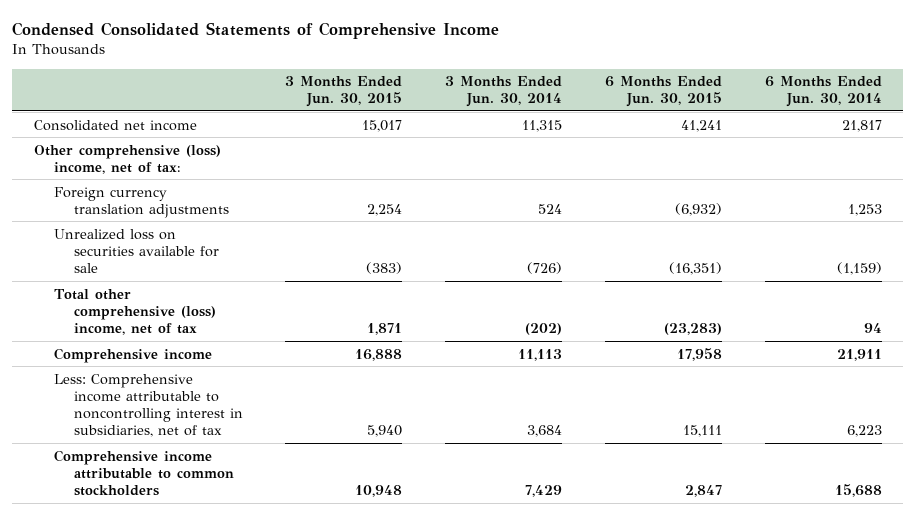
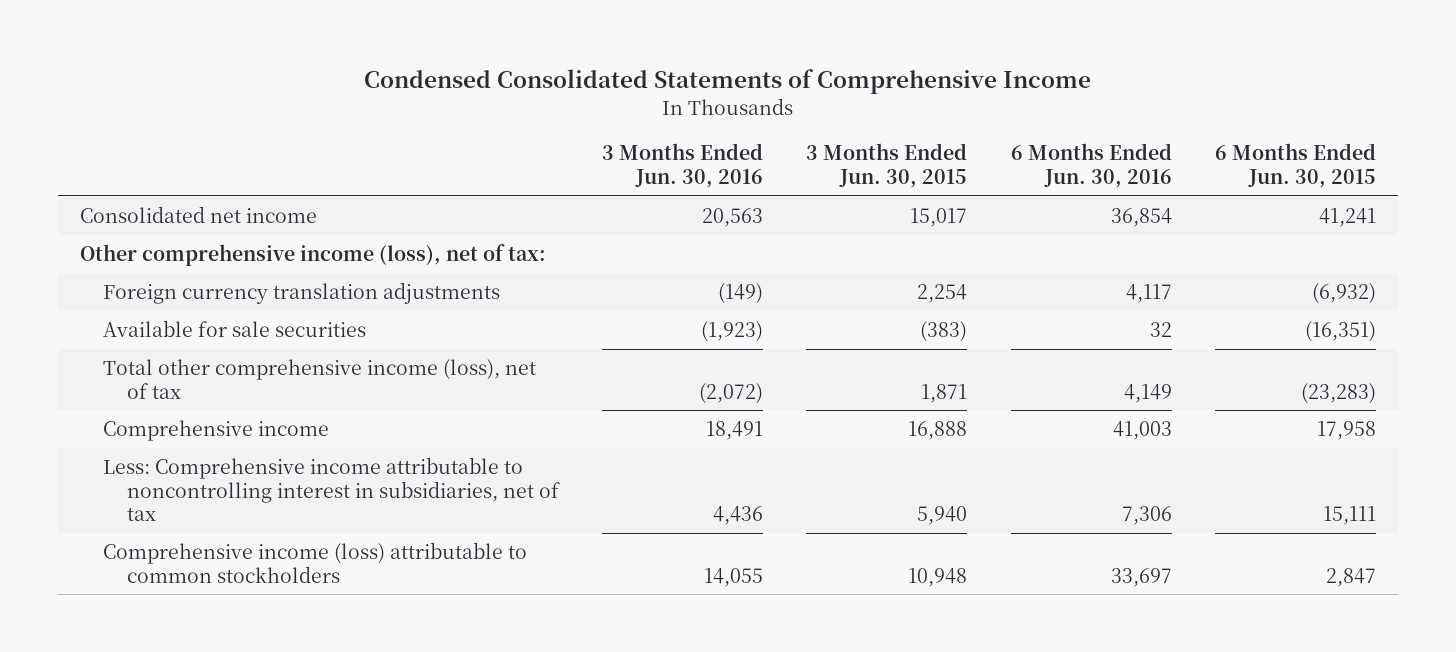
[445,76,563,108] 3 Months Ended Jun. 30, 2014 -> none
[764,76,882,108] 6 Months Ended Jun. 30, 2014 -> none
none -> [602,143,764,188] 3 Months Ended Jun. 30, 2016
none -> [1010,143,1172,188] 6 Months Ended Jun. 30, 2016
[33,144,221,174] Other comprehensive (loss) income, net of tax: -> [79,243,546,266] Other comprehensive income (loss), net of tax:
[53,228,219,273] Unrealized loss on securities available for sale -> [103,319,367,337] Available for sale securities
[53,288,216,335] Total other comprehensive (loss) income, net of tax -> [103,358,537,399] Total other comprehensive income (loss), net of tax
[53,449,234,496] Comprehensive income attributable to common stockholders -> [103,541,528,583] Comprehensive income (loss) attributable to common stockholders

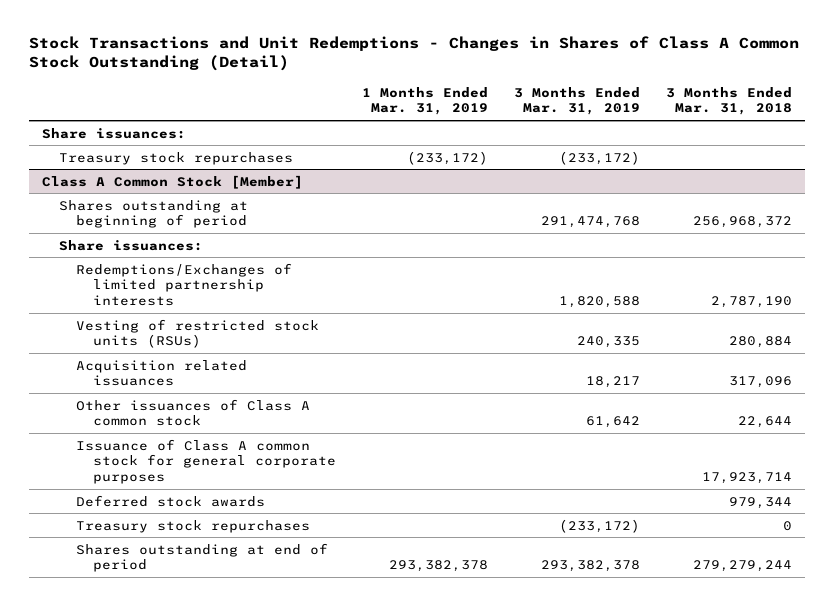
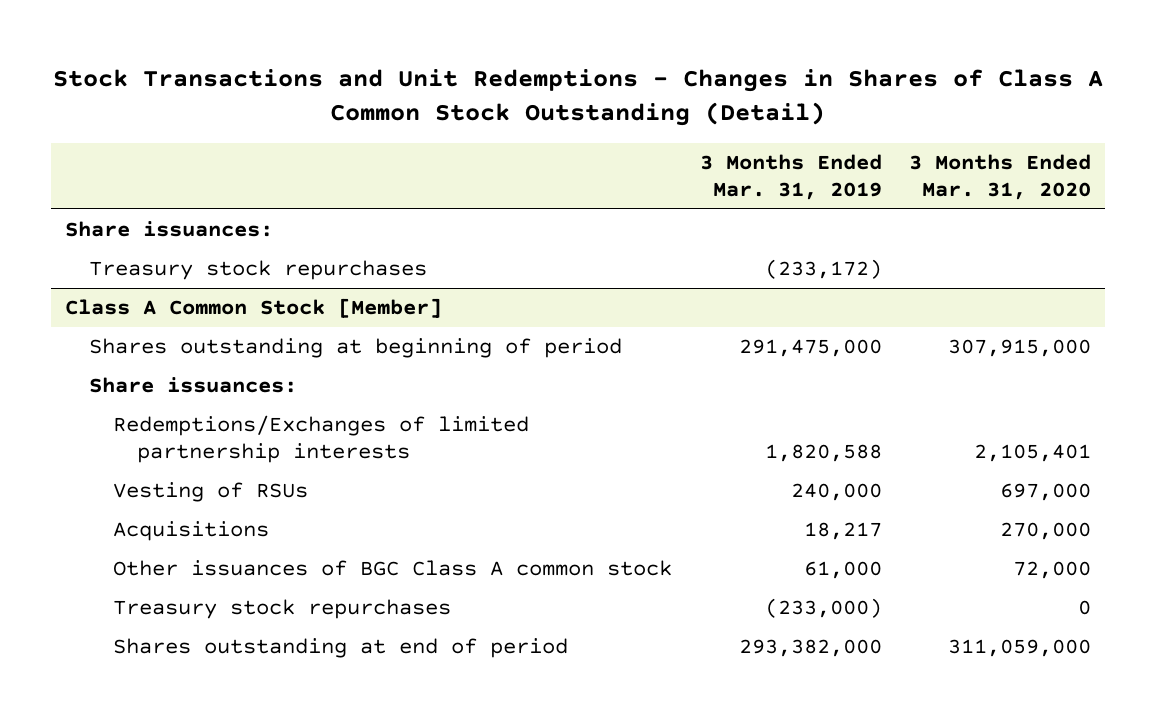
[361,86,488,116] 1 Months Ended Mar. 31, 2019 -> none
[665,86,792,116] 3 Months Ended Mar. 31, 2018 -> none
none -> [909,153,1092,200] 3 Months Ended Mar. 31, 2020
[540,216,640,229] 291,474,768 -> [738,338,882,357] 291,475,000
[75,438,336,485] Issuance of Class A common stock for general corporate purposes -> none
[75,494,265,507] Deferred stock awards -> none
[75,318,319,349] Vesting of restricted stock units (RSUs) -> [112,481,308,502] Vesting of RSUs
[576,336,640,349] 240,335 -> [790,482,882,501] 240,000
[75,359,247,387] Acquisition related issuances -> [112,520,269,541] Acquisitions
[75,398,310,427] Other issuances of Class A common stock -> [112,559,672,576] Other issuances of BGC Class A common stock
[585,416,640,429] 61,642 -> [803,560,882,579] 61,000
[558,518,640,533] (233,172) -> [764,597,882,618] (233,000)
[540,560,640,573] 293,382,378 -> [738,638,882,657] 293,382,000

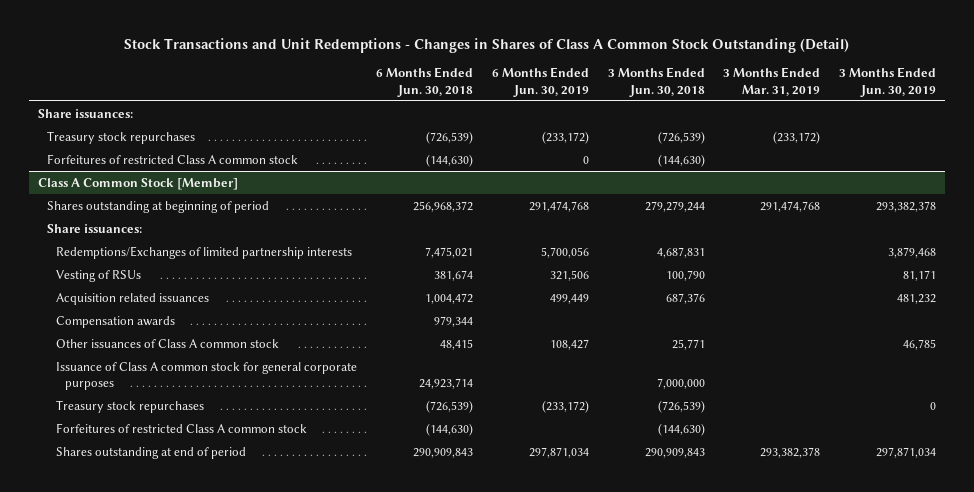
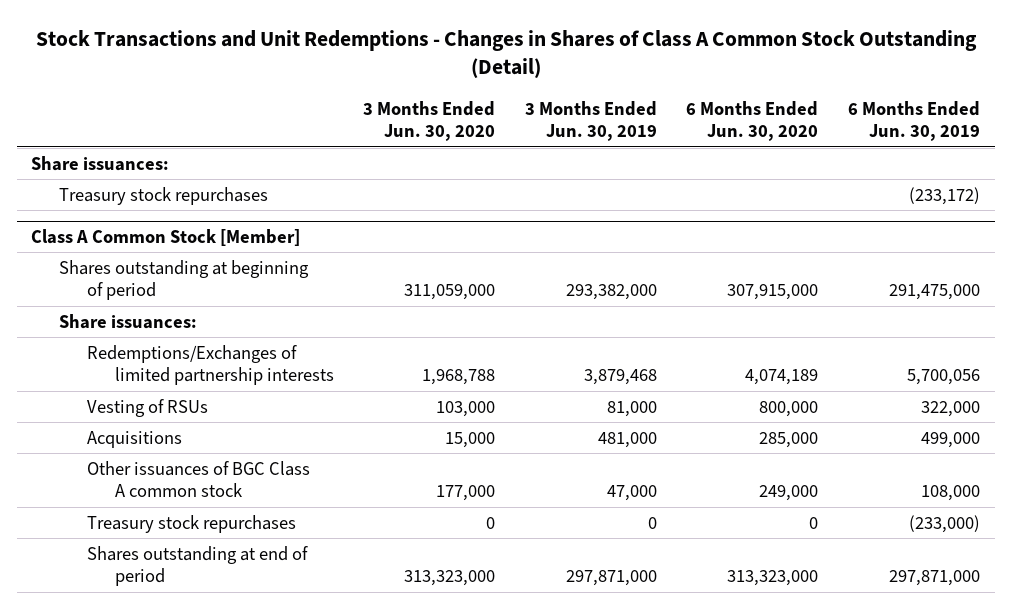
[376,67,474,97] 6 Months Ended Jun. 30, 2018 -> none
[607,67,705,97] 3 Months Ended Jun. 30, 2018 -> none
[723,67,821,96] 3 Months Ended Mar. 31, 2019 -> none
none -> [363,100,496,142] 3 Months Ended Jun. 30, 2020
none -> [686,100,819,142] 6 Months Ended Jun. 30, 2020
[47,153,299,164] Forfeitures of restricted Class A common stock -> none
[528,200,589,212] 291,474,768 -> [888,284,980,301] 291,475,000
[875,200,936,212] 293,382,378 -> [565,284,657,301] 293,382,000
[56,315,176,328] Compensation awards -> none
[56,361,358,391] Issuance of Class A common stock for general corporate purposes -> none
[56,422,308,433] Forfeitures of restricted Class A common stock -> none
[549,269,589,281] 321,506 -> [920,400,980,417] 322,000
[902,269,936,281] 81,171 -> [606,400,657,417] 81,000
[56,292,210,305] Acquisition related issuances -> [86,430,182,448] Acquisitions
[549,293,589,304] 499,449 -> [920,431,980,448] 499,000
[896,293,936,304] 481,232 -> [597,431,657,448] 481,000
[56,338,280,348] Other issuances of Class A common stock -> [86,460,310,498] Other issuances of BGC Class A common stock
[549,338,589,350] 108,427 -> [920,485,980,502] 108,000
[902,338,936,350] 46,785 -> [606,485,657,502] 47,000
[541,399,589,413] (233,172) -> [908,514,980,533] (233,000)
[528,446,589,458] 297,871,034 -> [888,570,980,587] 297,871,000
[875,446,936,458] 297,871,034 -> [565,570,657,587] 297,871,000

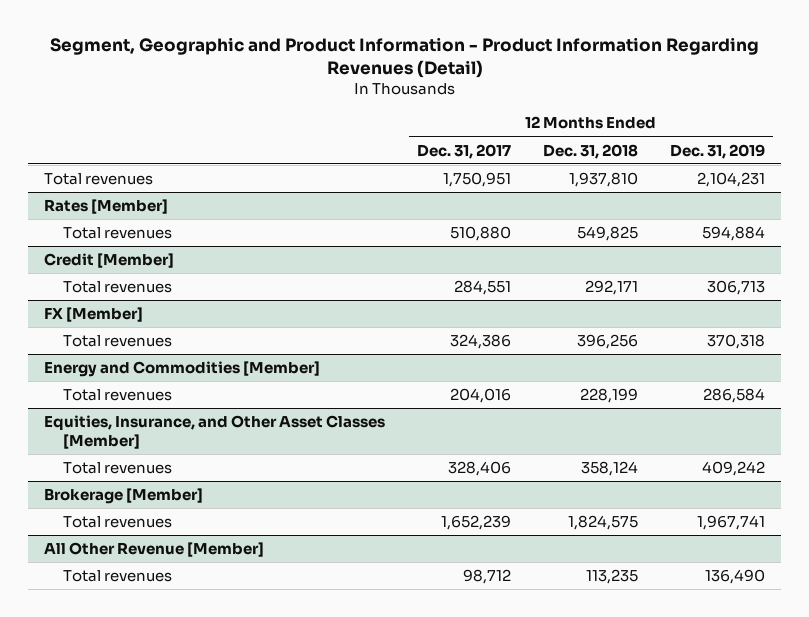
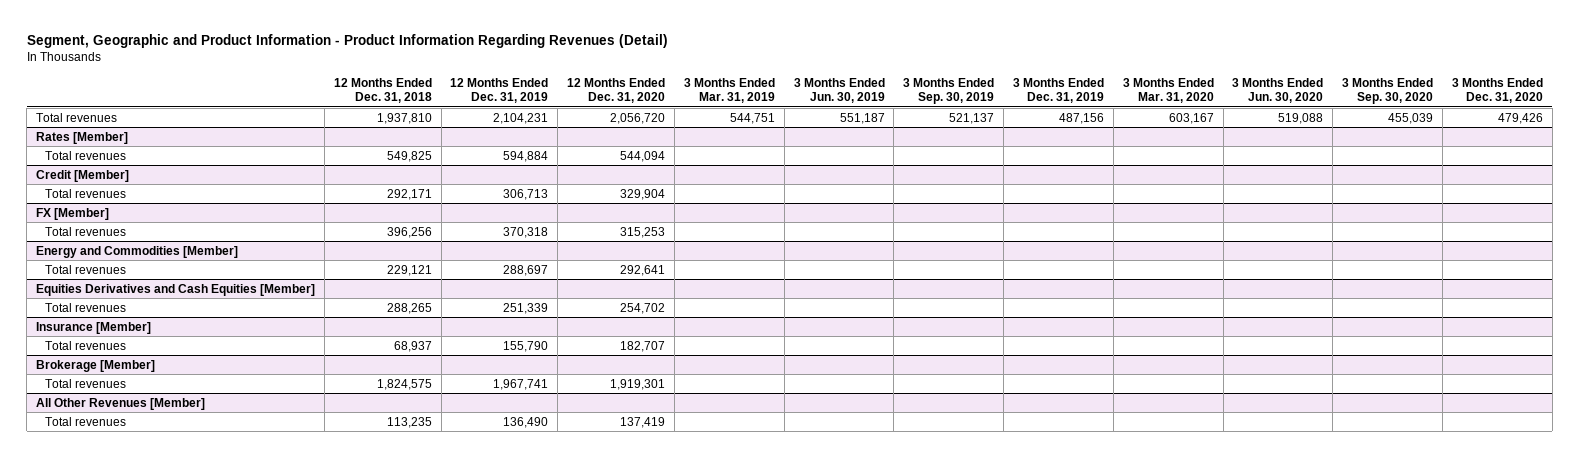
[417,143,512,159] Dec. 31, 2017 -> none
none -> [567,77,666,104] 12 Months Ended Dec. 31, 2020
none -> [683,77,775,104] 3 Months Ended Mar. 31, 2019
none -> [793,77,885,104] 3 Months Ended Jun. 30, 2019
none -> [903,77,995,105] 3 Months Ended Sep. 30, 2019
none -> [1013,77,1105,104] 3 Months Ended Dec. 31, 2019
none -> [1122,77,1214,104] 3 Months Ended Mar. 31, 2020
none -> [1232,77,1324,104] 3 Months Ended Jun. 30, 2020
none -> [1342,77,1434,105] 3 Months Ended Sep. 30, 2020
none -> [1451,77,1543,104] 3 Months Ended Dec. 31, 2020
[44,415,386,449] Equities, Insurance, and Other Asset Classes [Member] -> none
[580,388,639,404] 228,199 -> [386,264,432,276] 229,121
[703,388,766,404] 286,584 -> [503,264,549,276] 288,697
none -> [36,283,316,296] Equities Derivatives and Cash Equities [Member]
[581,461,639,477] 358,124 -> [386,302,432,314] 288,265
[702,461,766,477] 409,242 -> [503,302,549,314] 251,339
none -> [36,321,152,334] Insurance [Member]
none -> [44,340,126,350] Total revenues
[44,542,265,558] All Other Revenue [Member] -> [36,397,206,410] All Other Revenues [Member]

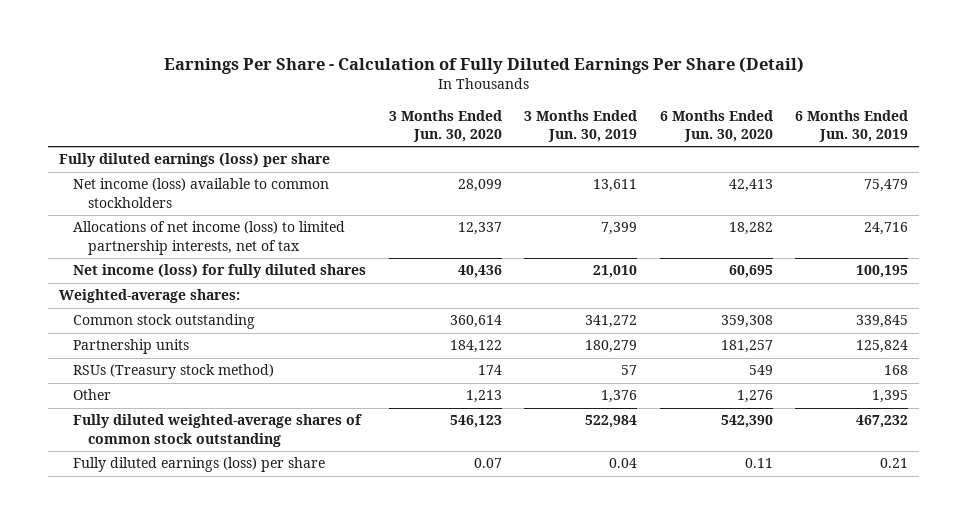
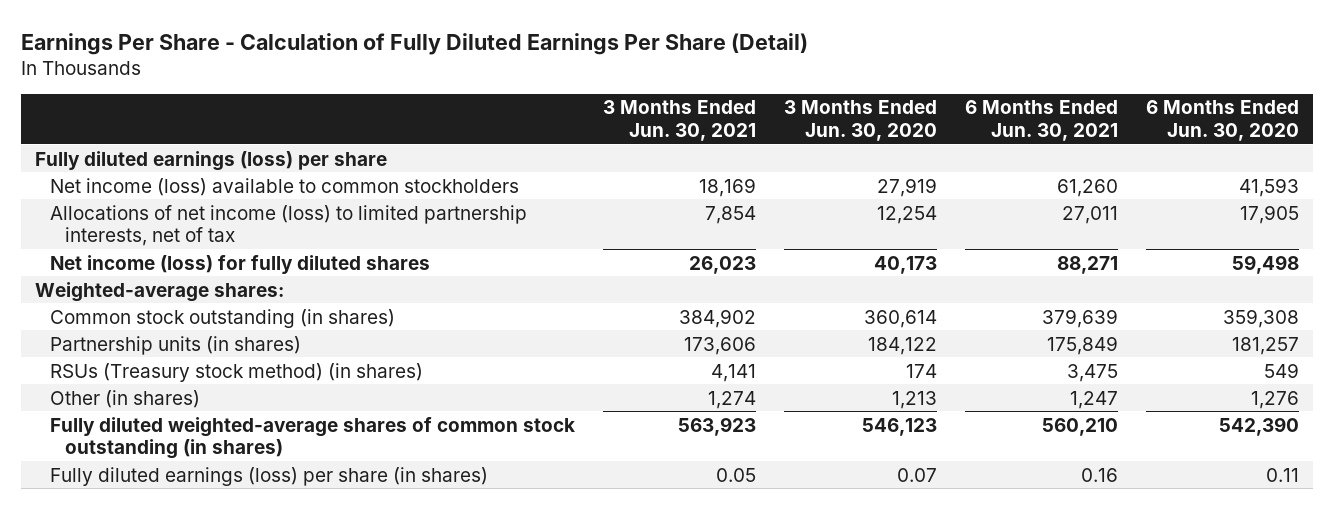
[524,109,638,142] 3 Months Ended Jun. 30, 2019 -> none
[794,109,908,142] 6 Months Ended Jun. 30, 2019 -> none
none -> [602,100,756,142] 3 Months Ended Jun. 30, 2021
none -> [964,100,1118,142] 6 Months Ended Jun. 30, 2021
[457,179,502,193] 28,099 -> [876,177,937,197] 27,919
[728,179,773,193] 42,413 -> [1238,177,1299,197] 41,593
[457,222,502,236] 12,337 -> [876,205,937,224] 12,254
[728,222,773,236] 18,282 -> [1239,204,1299,224] 17,905
[457,265,502,279] 40,436 -> [873,255,937,274] 40,173
[728,265,773,279] 60,695 -> [1231,254,1299,274] 59,498
[73,314,256,330] Common stock outstanding -> [49,308,395,328] Common stock outstanding (in shares)
[73,339,190,355] Partnership units -> [49,335,301,355] Partnership units (in shares)
[73,364,275,380] RSUs (Treasury stock method) -> [49,362,423,382] RSUs (Treasury stock method) (in shares)
[73,389,112,401] Other -> [49,389,200,408] Other (in shares)
[73,414,363,447] Fully diluted weighted-average shares of common stock outstanding -> [49,416,575,460] Fully diluted weighted-average shares of common stock outstanding (in shares)
[73,457,326,473] Fully diluted earnings (loss) per share -> [49,466,488,486] Fully diluted earnings (loss) per share (in shares)

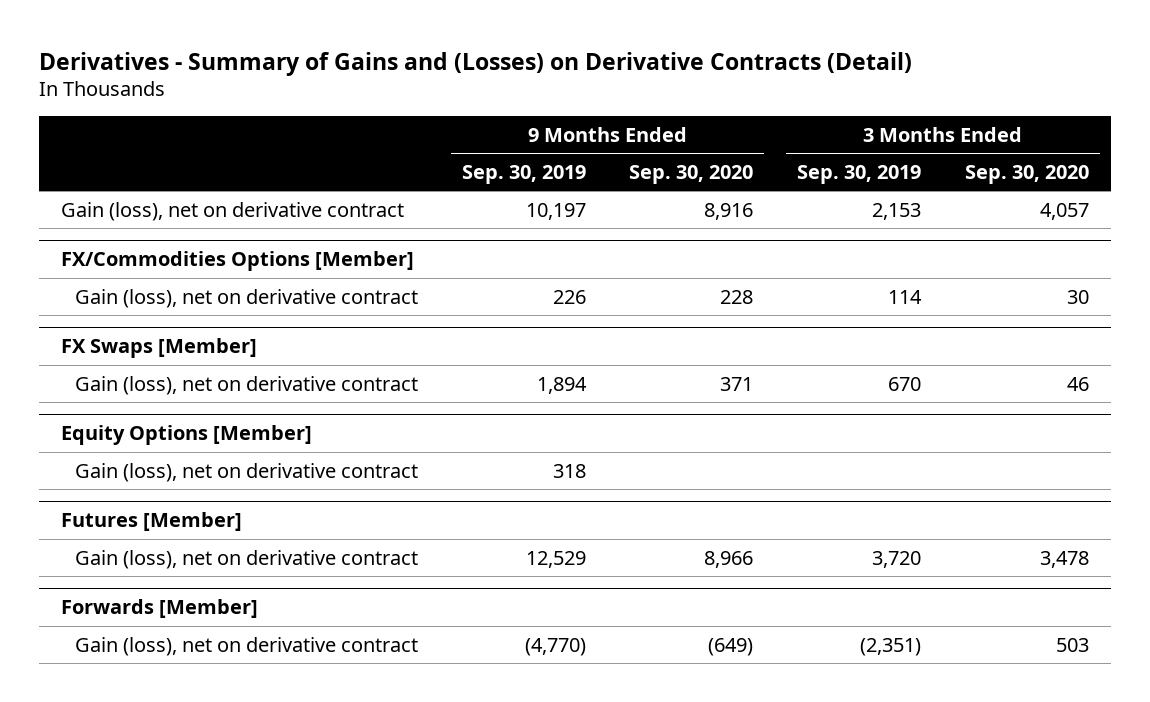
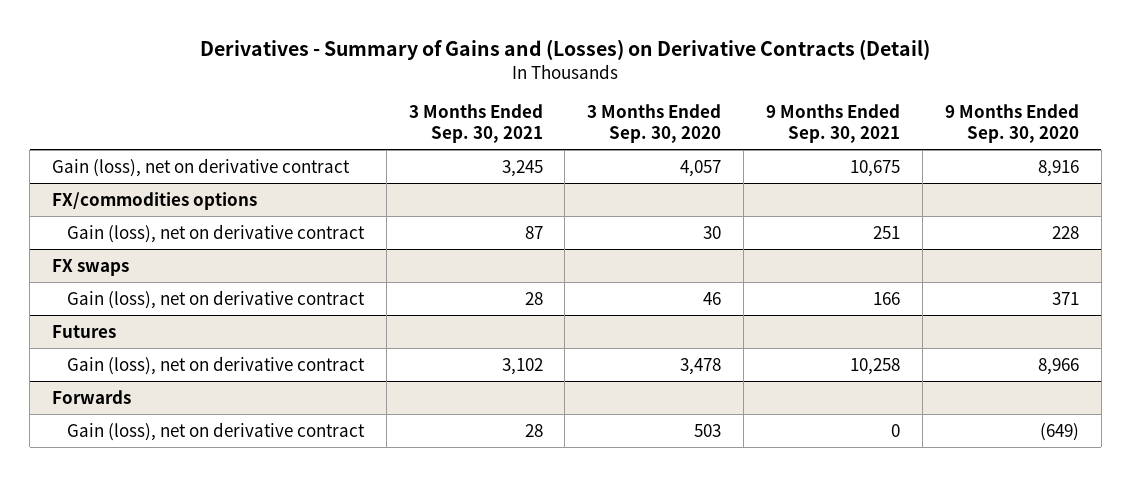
[461,165,586,185] Sep. 30, 2019 -> none
[797,165,922,185] Sep. 30, 2019 -> none
none -> [408,104,543,143] 3 Months Ended Sep. 30, 2021
none -> [766,104,901,143] 9 Months Ended Sep. 30, 2021
[60,251,414,272] FX/Commodities Options [Member] -> [52,191,258,210] FX/commodities options
[60,338,257,359] FX Swaps [Member] -> [52,258,130,276] FX swaps
[60,425,312,446] Equity Options [Member] -> none
[74,462,418,482] Gain (loss), net on derivative contract -> none
[60,512,242,532] Futures [Member] -> [52,324,117,338] Futures
[60,599,258,619] Forwards [Member] -> [52,389,132,404] Forwards

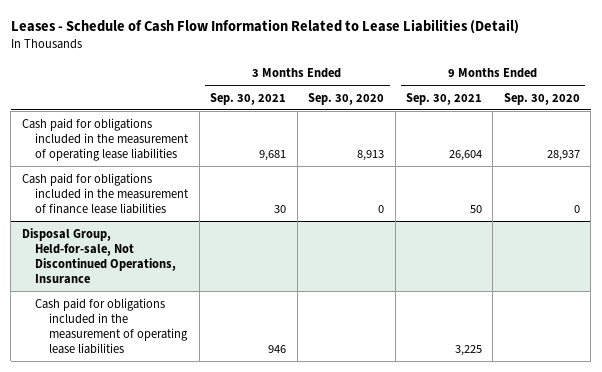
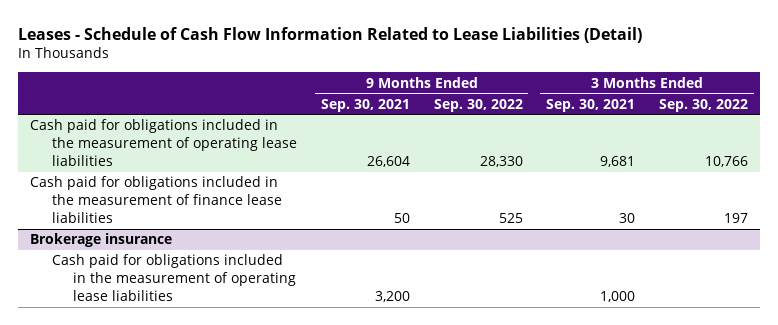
[308,92,385,105] Sep. 30, 2020 -> none
[503,92,580,105] Sep. 30, 2020 -> none
none -> [433,98,523,112] Sep. 30, 2022
none -> [659,98,749,112] Sep. 30, 2022
[21,227,177,285] Disposal Group, Held-for-sale, Not Discontinued Operations, Insurance -> none
none -> [30,233,173,248] Brokerage insurance
[268,345,287,354] 946 -> [600,290,636,302] 1,000
[455,345,483,357] 3,225 -> [374,290,410,302] 3,200

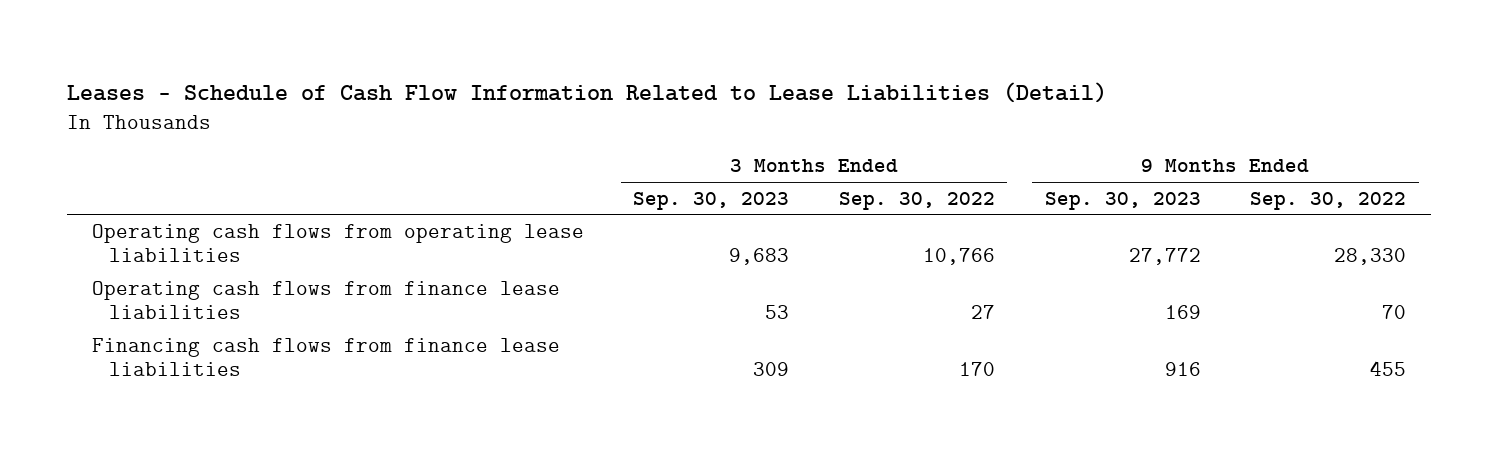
[320,98,410,112] Sep. 30, 2021 -> none
[546,98,636,112] Sep. 30, 2021 -> none
none -> [633,191,790,210] Sep. 30, 2023
none -> [1044,191,1201,210] Sep. 30, 2023
[30,233,173,248] Brokerage insurance -> none
[51,254,297,301] Cash paid for obligations included in the measurement of operating lease liabilities -> none
[30,119,297,166] Cash paid for obligations included in the measurement of operating lease liabilities -> [91,223,584,263] Operating cash flows from operating lease liabilities
none -> [91,280,560,320] Operating cash flows from finance lease liabilities
[30,176,282,223] Cash paid for obligations included in the measurement of finance lease liabilities -> [91,337,560,377] Financing cash flows from finance lease liabilities
[498,212,523,223] 525 -> [1370,361,1407,377] 455
[724,212,749,223] 197 -> [958,362,995,377] 170

